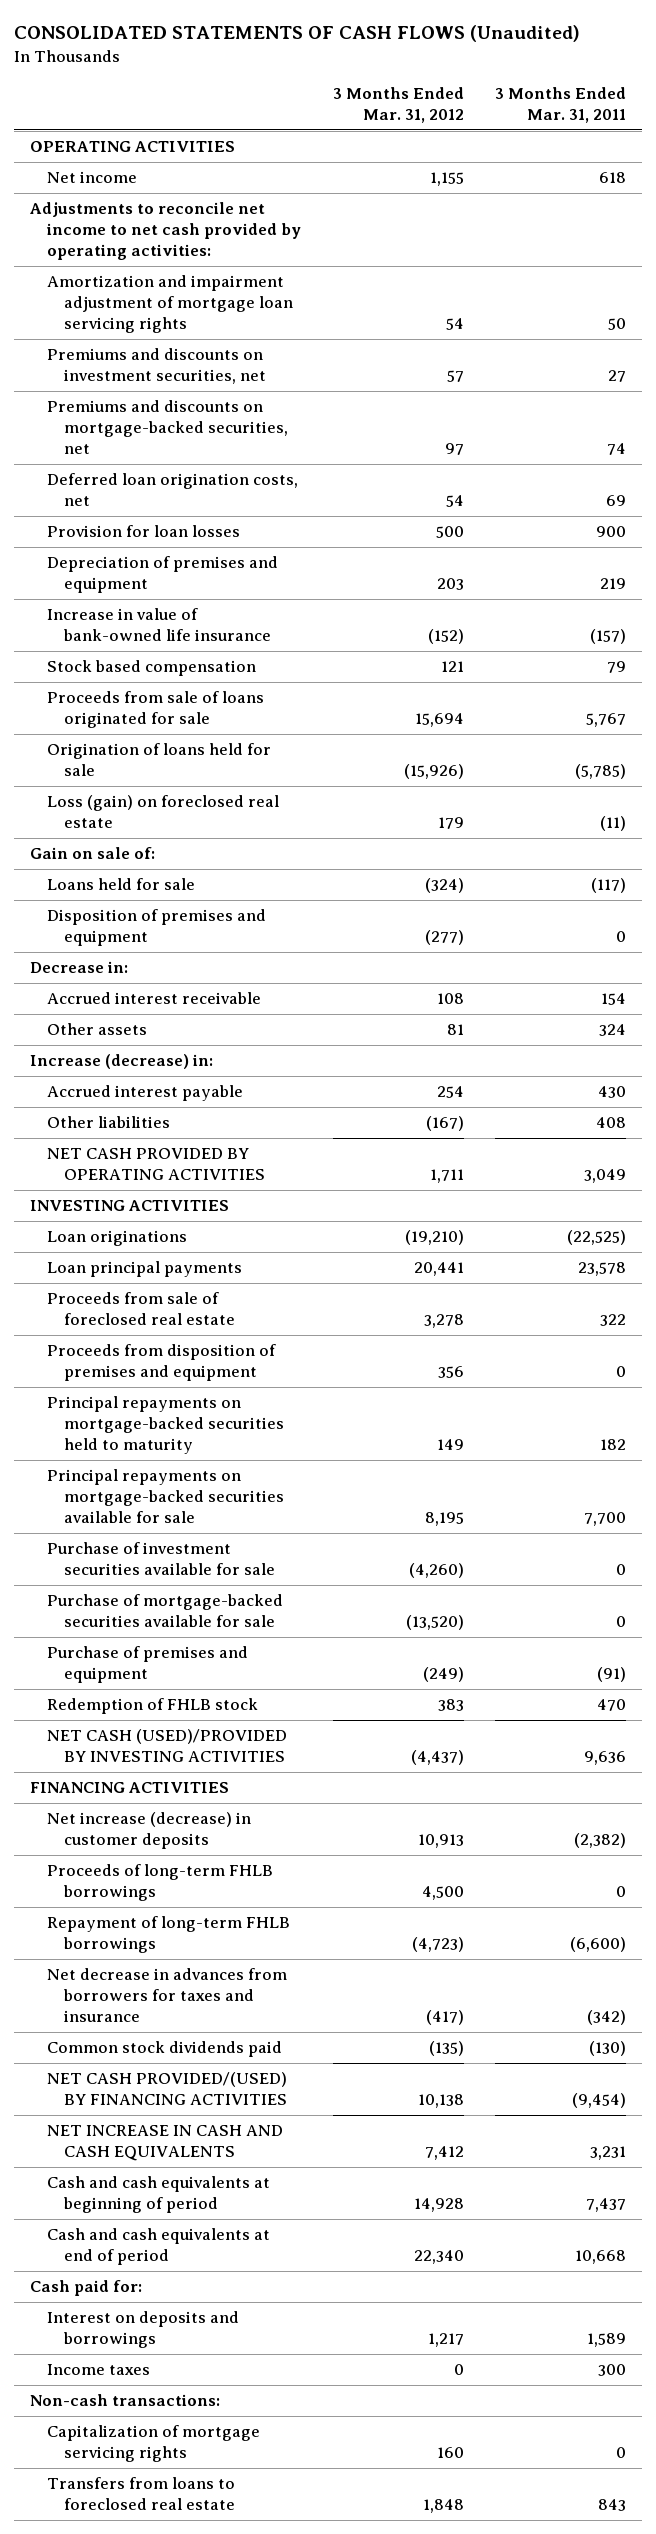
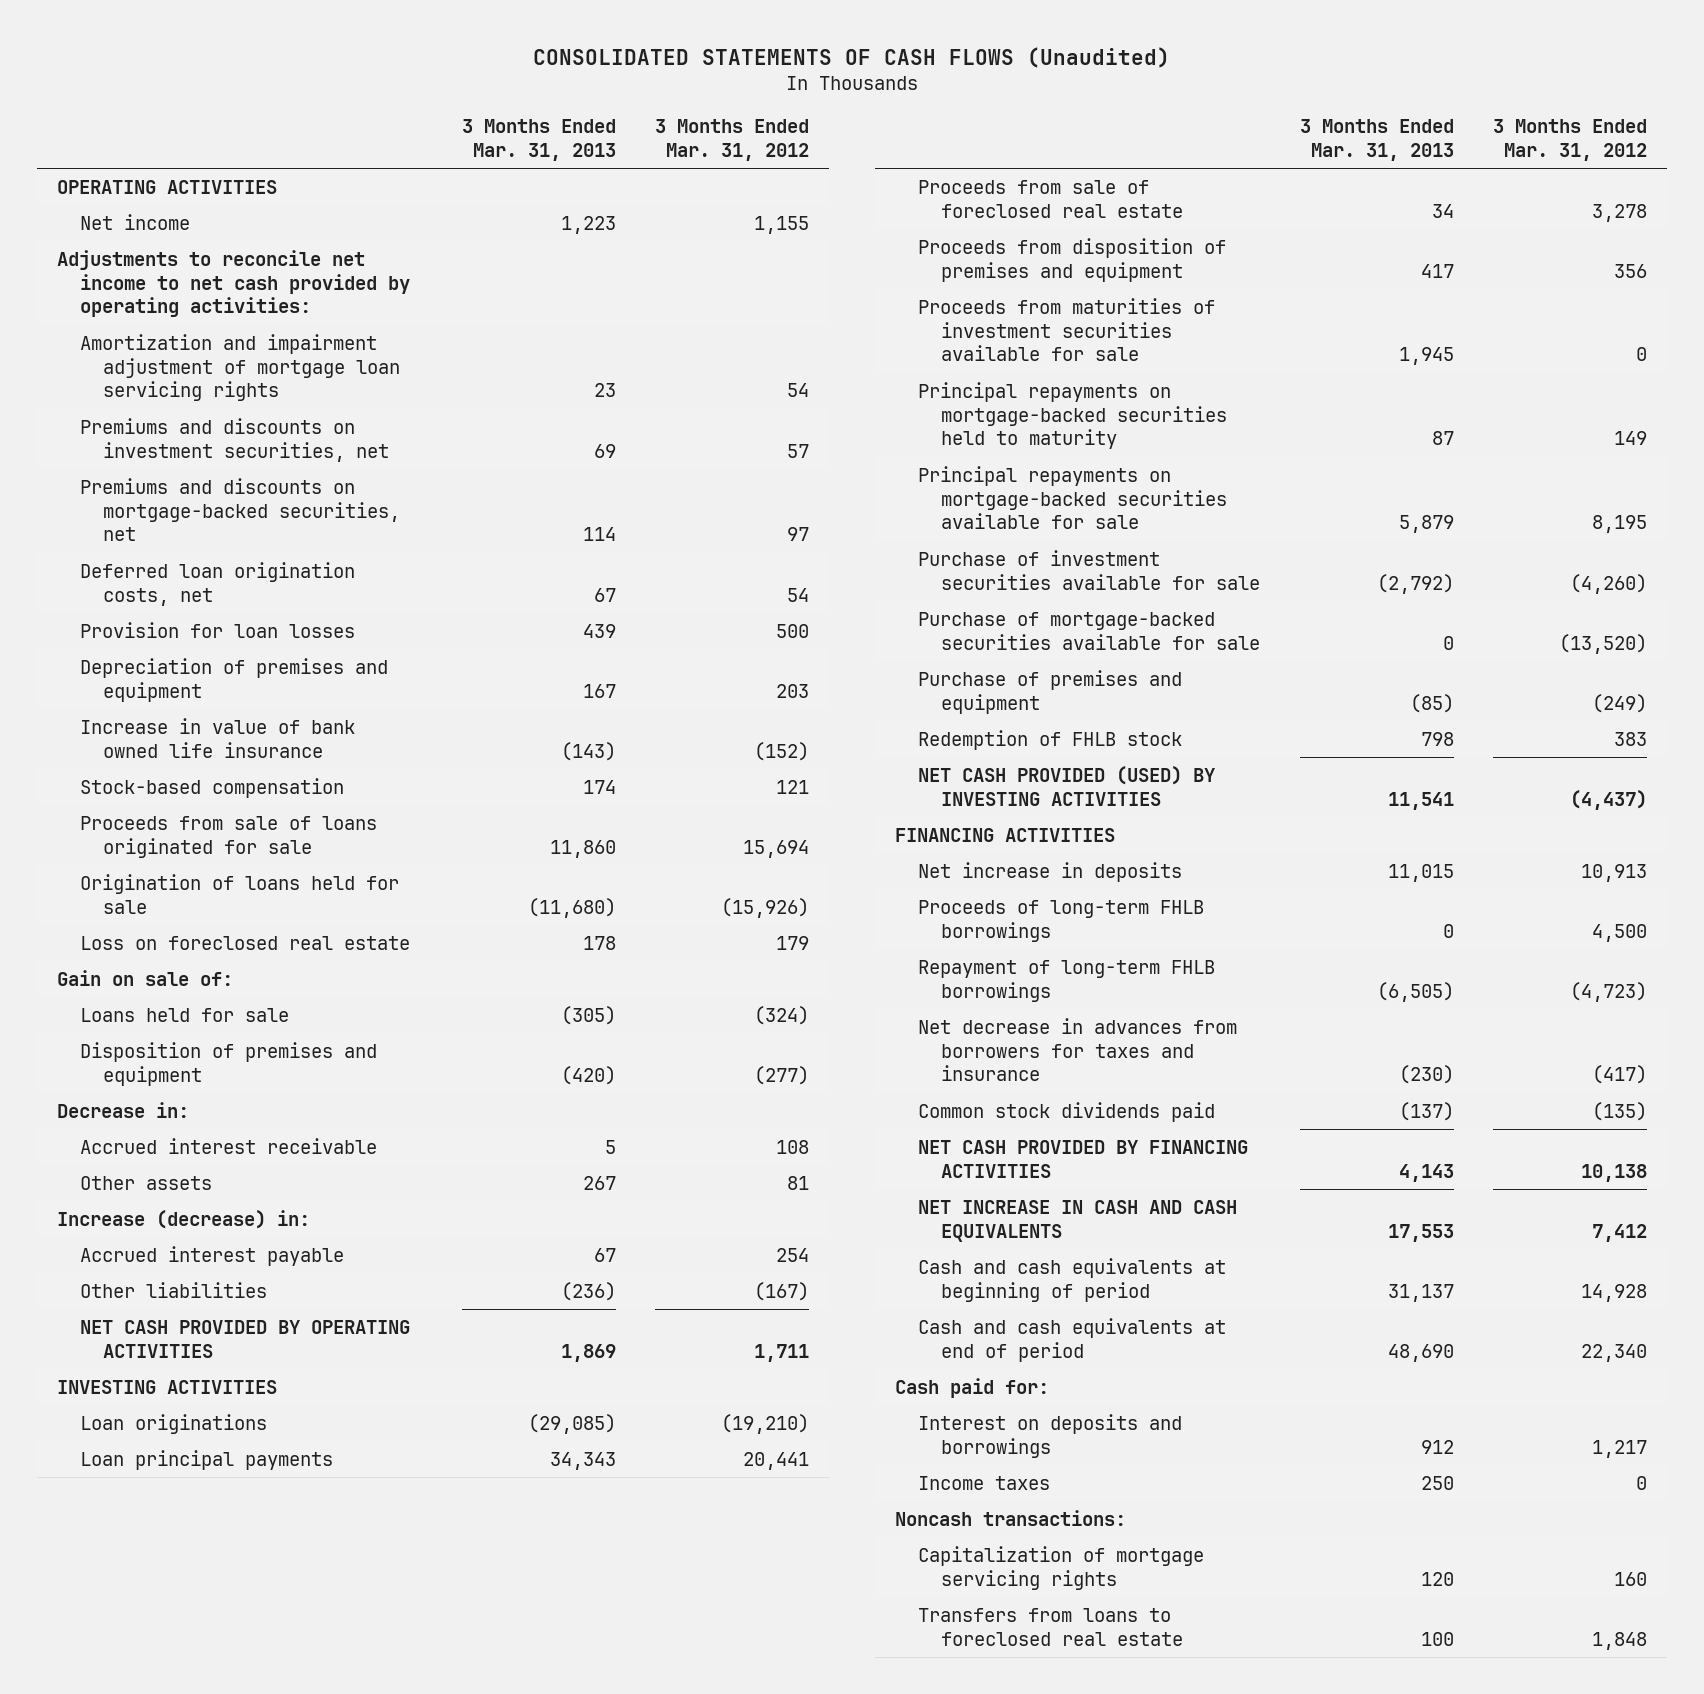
[495,87,627,124] 3 Months Ended Mar. 31, 2011 -> none
none -> [461,119,616,161] 3 Months Ended Mar. 31, 2013
[46,607,271,642] Increase in value of bank-owned life insurance -> [79,717,355,758] Increase in value of bank owned life insurance
[46,659,256,676] Stock based compensation -> [79,777,344,798] Stock-based compensation
[46,794,279,829] Loss (gain) on foreclosed real estate -> [79,935,410,950] Loss on foreclosed real estate
none -> [917,297,1215,362] Proceeds from maturities of investment securities available for sale
[46,1728,287,1763] NET CASH (USED)/PROVIDED BY INVESTING ACTIVITIES -> [917,765,1215,806] NET CASH PROVIDED (USED) BY INVESTING ACTIVITIES
[46,1811,251,1850] Net increase (decrease) in customer deposits -> [917,861,1182,882] Net increase in deposits
[46,2071,287,2106] NET CASH PROVIDED/(USED) BY FINANCING ACTIVITIES -> [917,1139,1248,1178] NET CASH PROVIDED BY FINANCING ACTIVITIES
[29,2393,220,2406] Non-cash transactions: -> [894,1509,1126,1526] Noncash transactions:

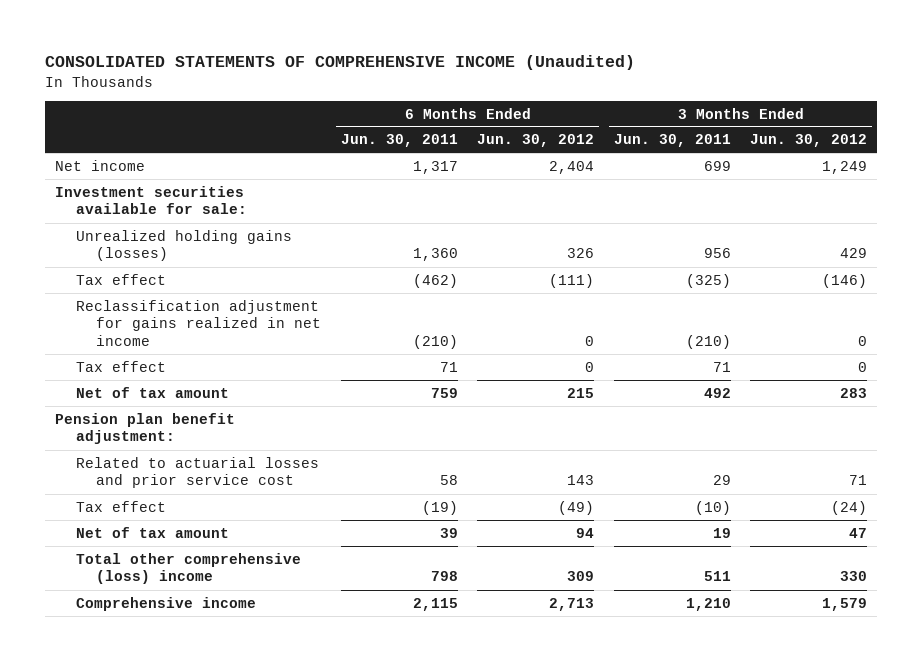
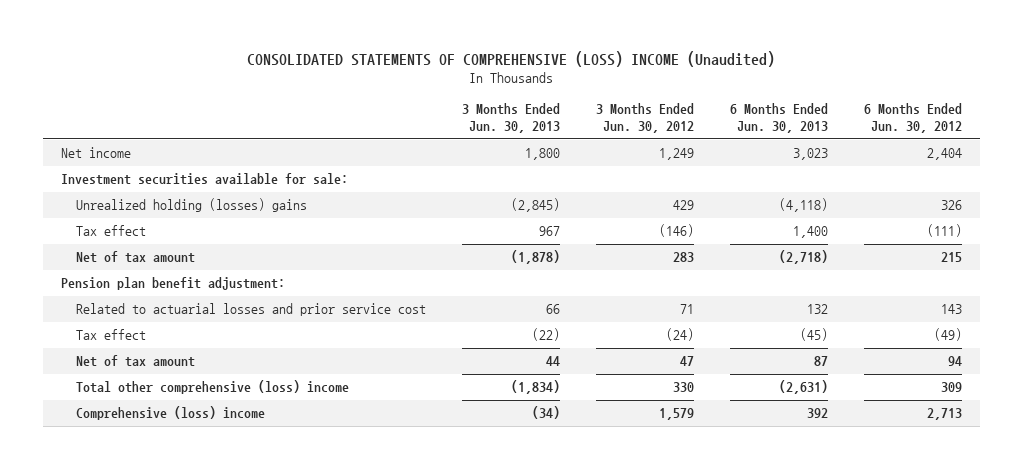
[45,55,636,71] CONSOLIDATED STATEMENTS OF COMPREHENSIVE INCOME (Unaudited) -> [247,50,776,67] CONSOLIDATED STATEMENTS OF COMPREHENSIVE (LOSS) INCOME (Unaudited)
[340,134,458,148] Jun. 30, 2011 -> none
[613,134,731,148] Jun. 30, 2011 -> none
none -> [462,103,561,134] 3 Months Ended Jun. 30, 2013
none -> [730,103,829,134] 6 Months Ended Jun. 30, 2013
[75,229,292,262] Unrealized holding gains (losses) -> [76,198,308,213] Unrealized holding (losses) gains
[75,299,322,347] Reclassification adjustment for gains realized in net income -> none
[75,360,166,372] Tax effect -> none
[75,596,256,611] Comprehensive income -> [76,406,266,421] Comprehensive (loss) income

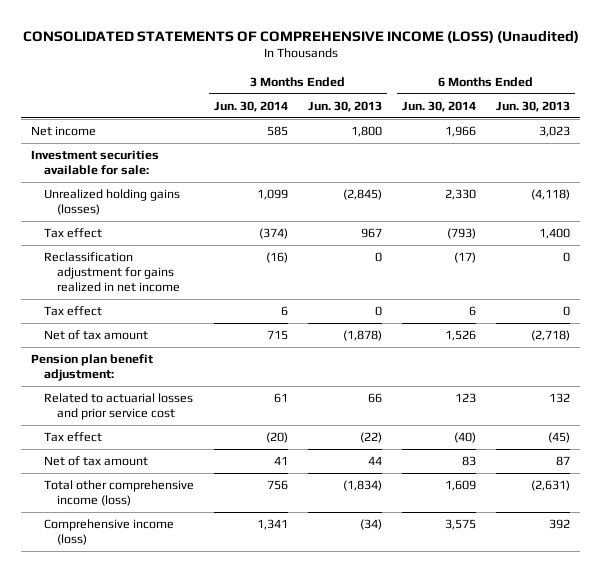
[247,50,776,67] CONSOLIDATED STATEMENTS OF COMPREHENSIVE (LOSS) INCOME (Unaudited) -> [22,29,579,43] CONSOLIDATED STATEMENTS OF COMPREHENSIVE INCOME (LOSS) (Unaudited)
[596,103,695,134] 3 Months Ended Jun. 30, 2012 -> none
[863,103,962,134] 6 Months Ended Jun. 30, 2012 -> none
none -> [214,100,289,112] Jun. 30, 2014
none -> [401,100,476,112] Jun. 30, 2014
[76,198,308,213] Unrealized holding (losses) gains -> [44,189,181,216] Unrealized holding gains (losses)
none -> [44,252,180,293] Reclassification adjustment for gains realized in net income
none -> [44,306,103,317] Tax effect
[76,380,350,395] Total other comprehensive (loss) income -> [44,480,195,507] Total other comprehensive income (loss)
[76,406,266,421] Comprehensive (loss) income -> [44,519,175,546] Comprehensive income (loss)

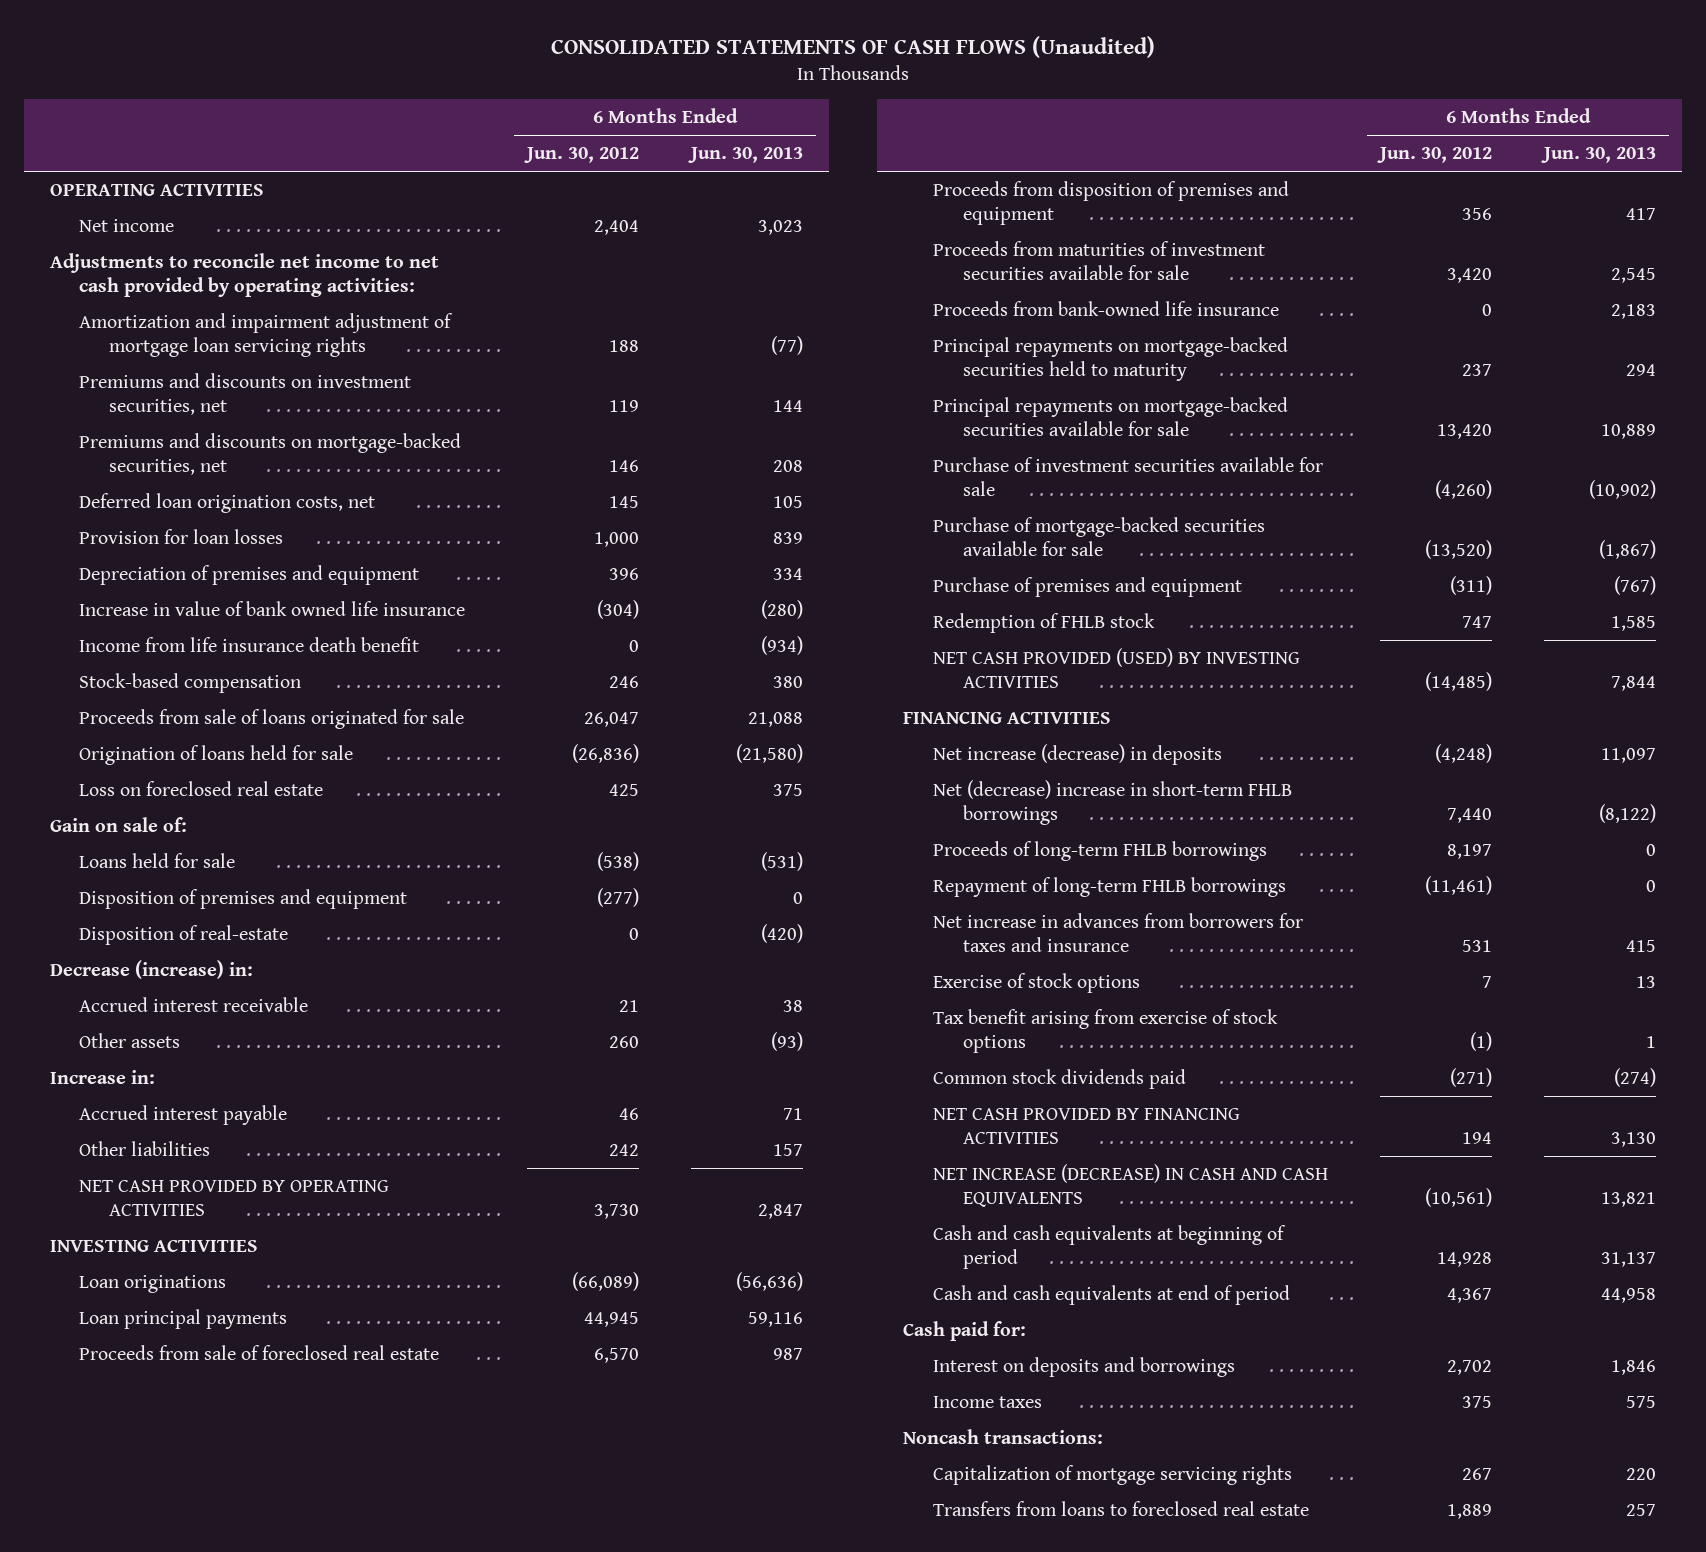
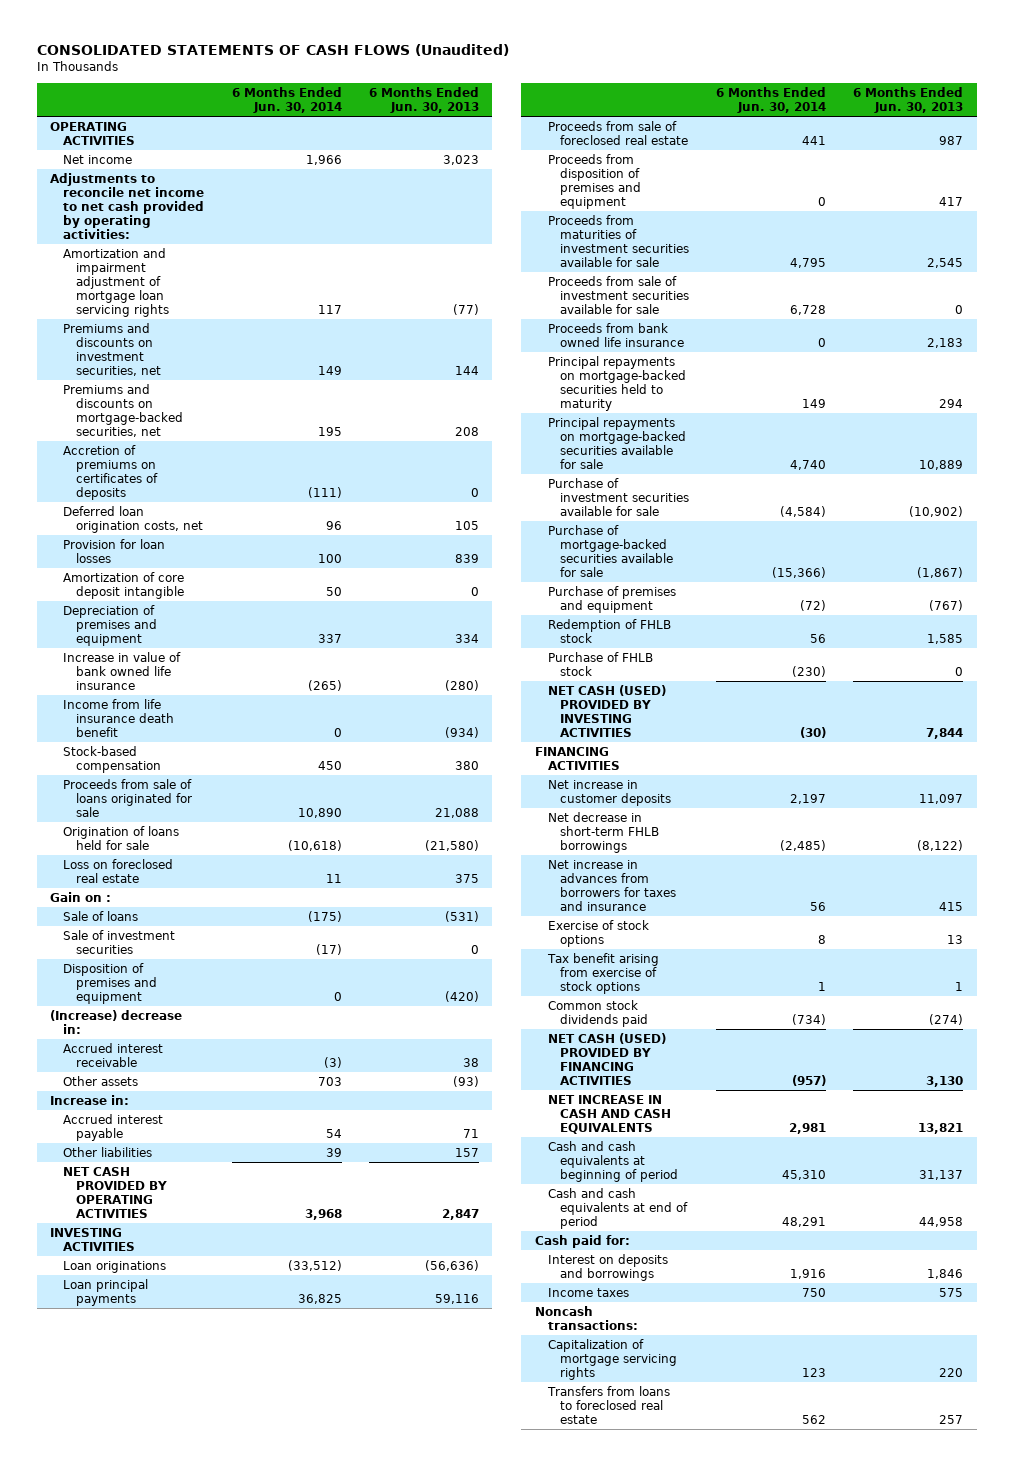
[523,147,639,164] Jun. 30, 2012 -> none
none -> [231,86,342,113] 6 Months Ended Jun. 30, 2014
none -> [63,445,158,500] Accretion of premiums on certificates of deposits
none -> [63,572,185,599] Amortization of core deposit intangible
[79,924,289,945] Disposition of real-estate -> none
[49,816,187,832] Gain on sale of: -> [50,892,112,903] Gain on :
[79,852,236,868] Loans held for sale -> [63,911,139,922] Sale of loans
none -> [63,930,176,954] Sale of investment securities
[792,891,803,904] 0 -> [444,990,479,1002] (420)
[49,959,253,979] Decrease (increase) in: -> [50,1010,183,1034] (Increase) decrease in:
none -> [547,276,690,314] Proceeds from sale of investment securities available for sale
[932,300,1279,316] Proceeds from bank-owned life insurance -> [547,323,685,347] Proceeds from bank owned life insurance
none -> [547,652,653,676] Purchase of FHLB stock
[932,647,1300,689] NET CASH PROVIDED (USED) BY INVESTING ACTIVITIES -> [547,685,666,737] NET CASH (USED) PROVIDED BY INVESTING ACTIVITIES
[932,840,1267,861] Proceeds of long-term FHLB borrowings -> none
[932,876,1286,897] Repayment of long-term FHLB borrowings -> none
[932,743,1222,765] Net increase (decrease) in deposits -> [547,780,672,806] Net increase in customer deposits
[932,779,1292,826] Net (decrease) increase in short-term FHLB borrowings -> [547,812,660,853] Net decrease in short-term FHLB borrowings
[932,1107,1240,1145] NET CASH PROVIDED BY FINANCING ACTIVITIES -> [547,1033,666,1085] NET CASH (USED) PROVIDED BY FINANCING ACTIVITIES
[932,1163,1328,1208] NET INCREASE (DECREASE) IN CASH AND CASH EQUIVALENTS -> [547,1095,672,1134] NET INCREASE IN CASH AND CASH EQUIVALENTS

